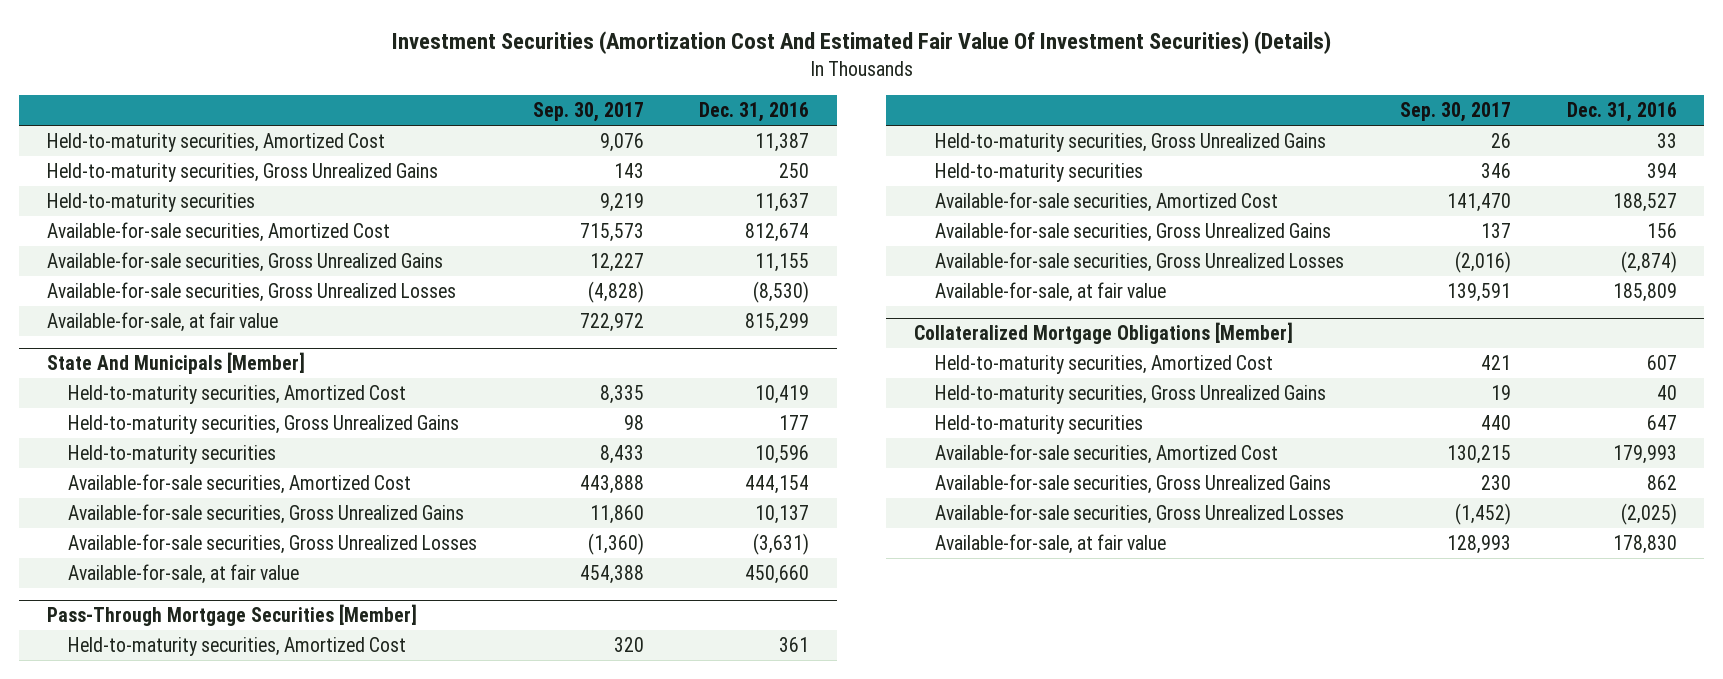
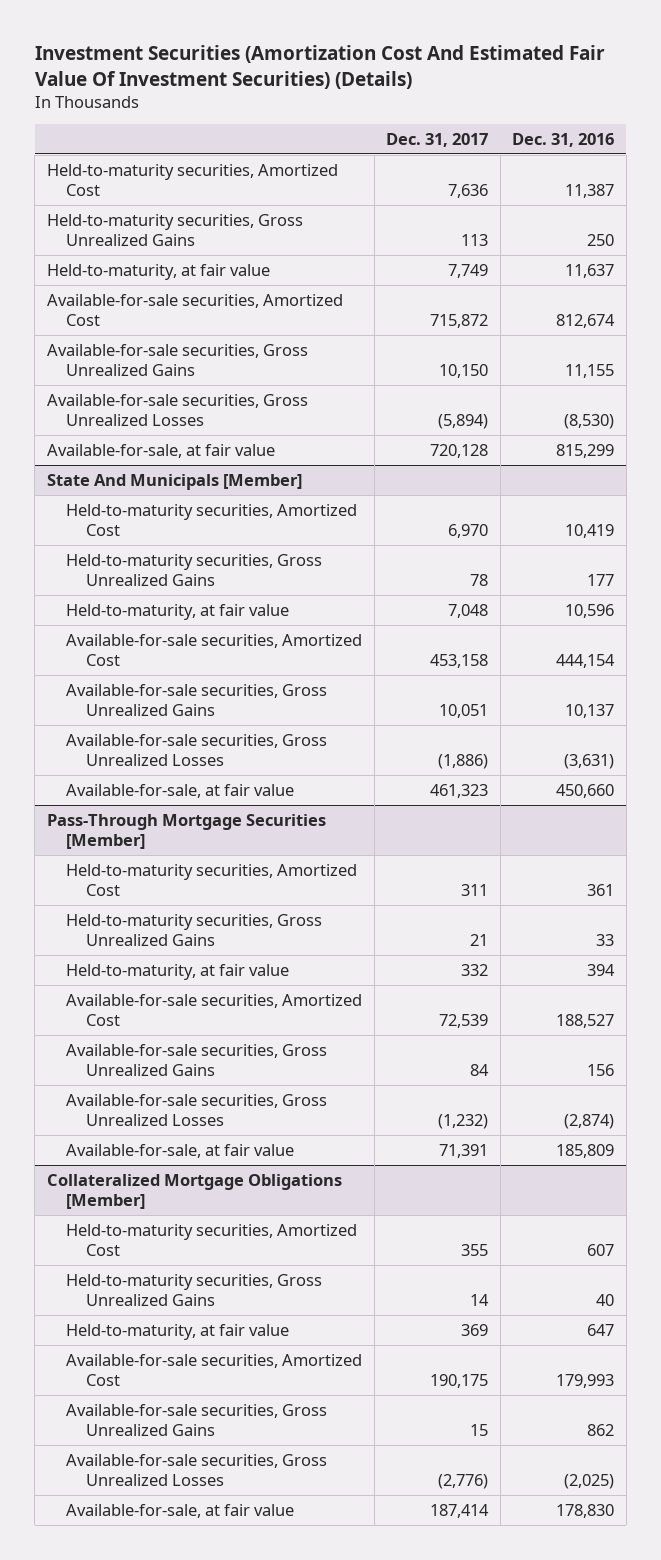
[532,102,644,123] Sep. 30, 2017 -> none
none -> [386,132,489,147] Dec. 31, 2017
[46,193,255,213] Held-to-maturity securities -> [46,263,270,280] Held-to-maturity, at fair value
[67,445,276,465] Held-to-maturity securities -> [66,603,290,620] Held-to-maturity, at fair value
[934,163,1143,183] Held-to-maturity securities -> [66,963,290,980] Held-to-maturity, at fair value
[934,415,1143,435] Held-to-maturity securities -> [66,1323,290,1340] Held-to-maturity, at fair value

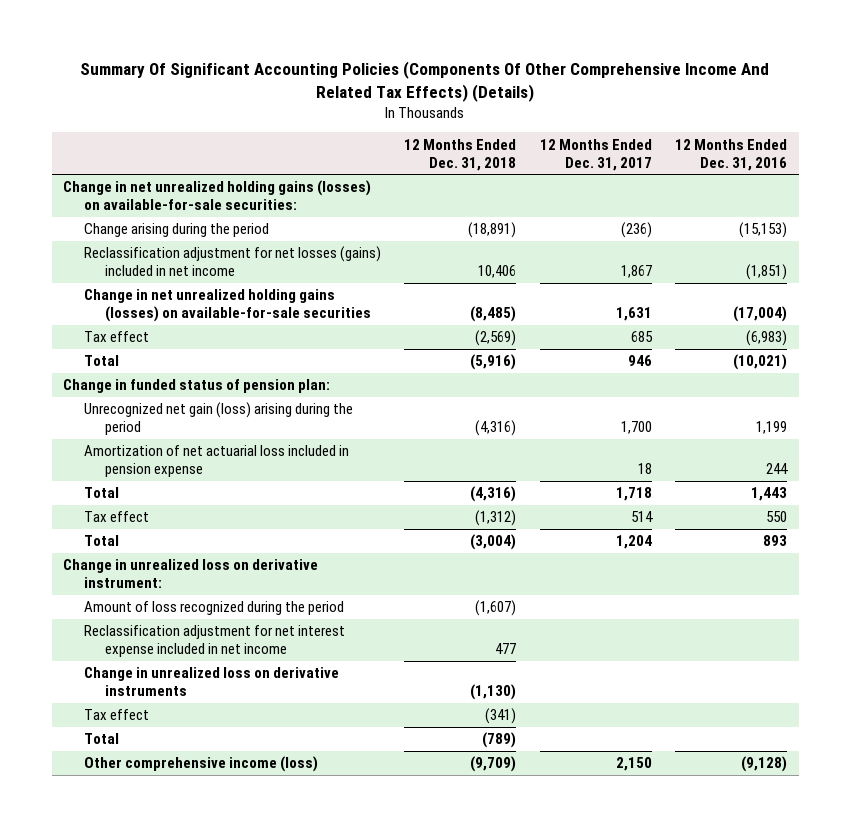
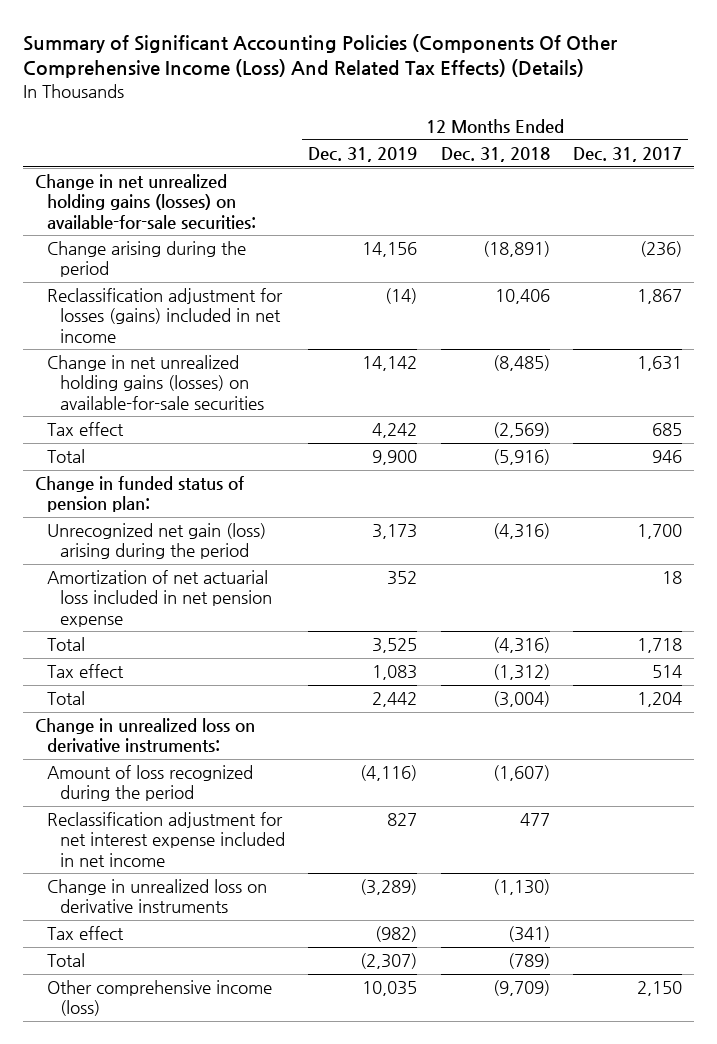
[80,60,770,102] Summary Of Significant Accounting Policies (Components Of Other Comprehensive Income And Related Tax Effects) (Details) -> [23,33,618,79] Summary of Significant Accounting Policies (Components Of Other Comprehensive Income (Loss) And Related Tax Effects) (Details)
[675,138,788,171] 12 Months Ended Dec. 31, 2016 -> none
none -> [308,146,418,162] Dec. 31, 2019
[84,246,382,277] Reclassification adjustment for net losses (gains) included in net income -> [47,288,284,343] Reclassification adjustment for losses (gains) included in net income
[84,445,350,478] Amortization of net actuarial loss included in pension expense -> [47,570,272,627] Amortization of net actuarial loss included in net pension expense
[63,559,319,589] Change in unrealized loss on derivative instrument: -> [34,718,255,753] Change in unrealized loss on derivative instruments:

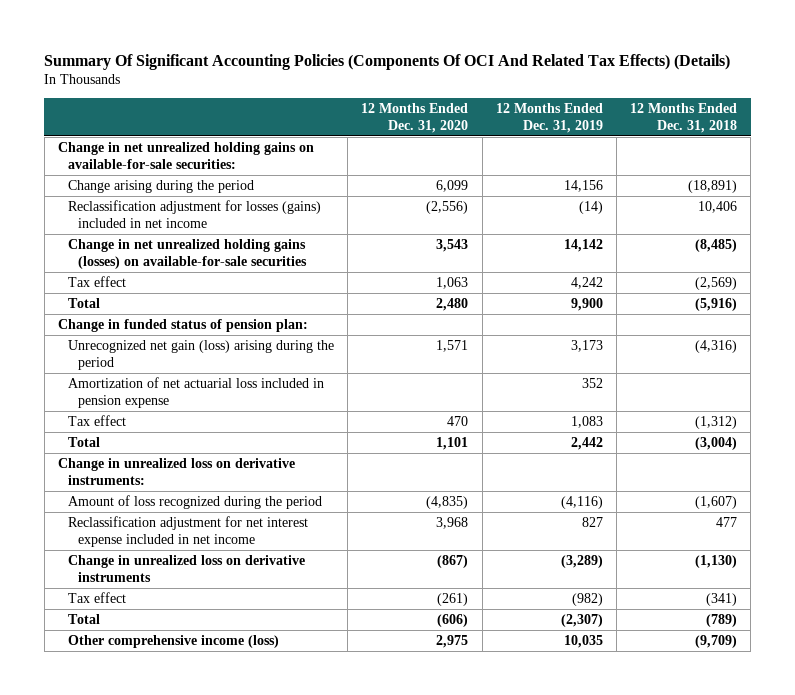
[23,33,618,79] Summary of Significant Accounting Policies (Components Of Other Comprehensive Income (Loss) And Related Tax Effects) (Details) -> [44,53,731,70] Summary Of Significant Accounting Policies (Components Of OCI And Related Tax Effects) (Details)
[573,146,683,162] Dec. 31, 2017 -> none
none -> [361,103,469,134] 12 Months Ended Dec. 31, 2020
[34,174,257,230] Change in net unrealized holding gains (losses) on available-for-sale securities: -> [57,141,314,169] Change in net unrealized holding gains on available-for-sale securities:
[47,637,86,652] Total -> none
[47,570,272,627] Amortization of net actuarial loss included in net pension expense -> [67,376,324,408] Amortization of net actuarial loss included in pension expense

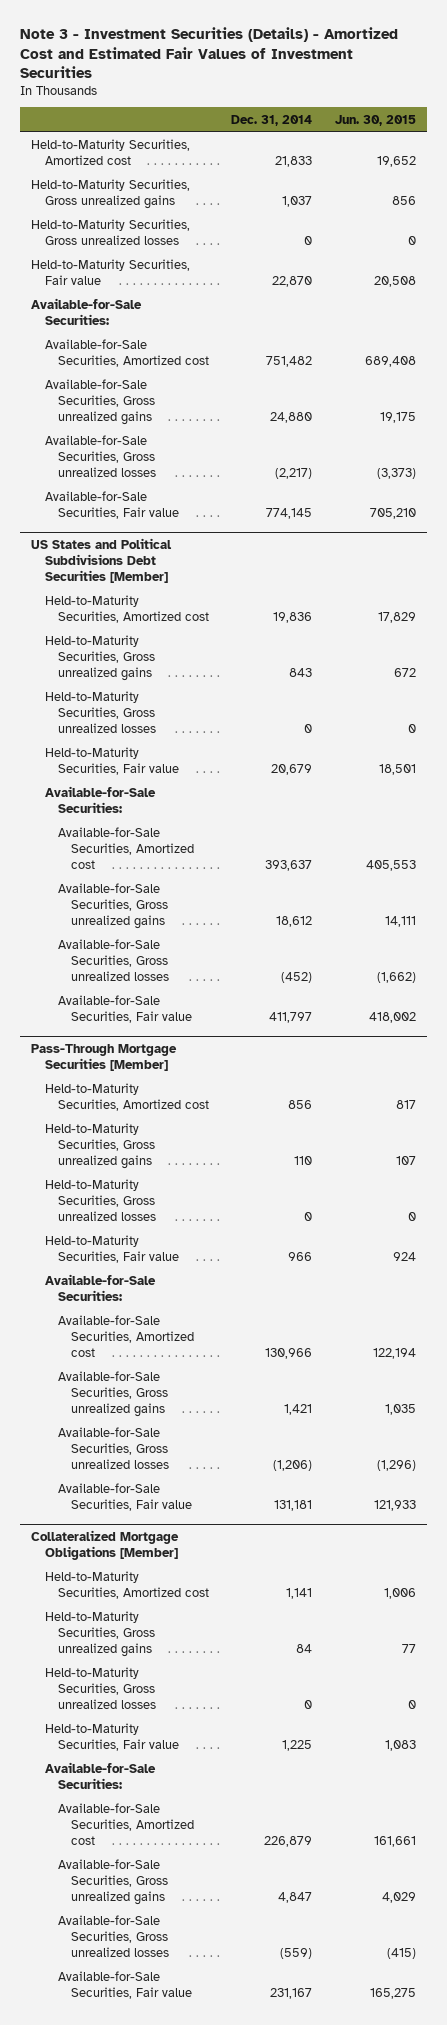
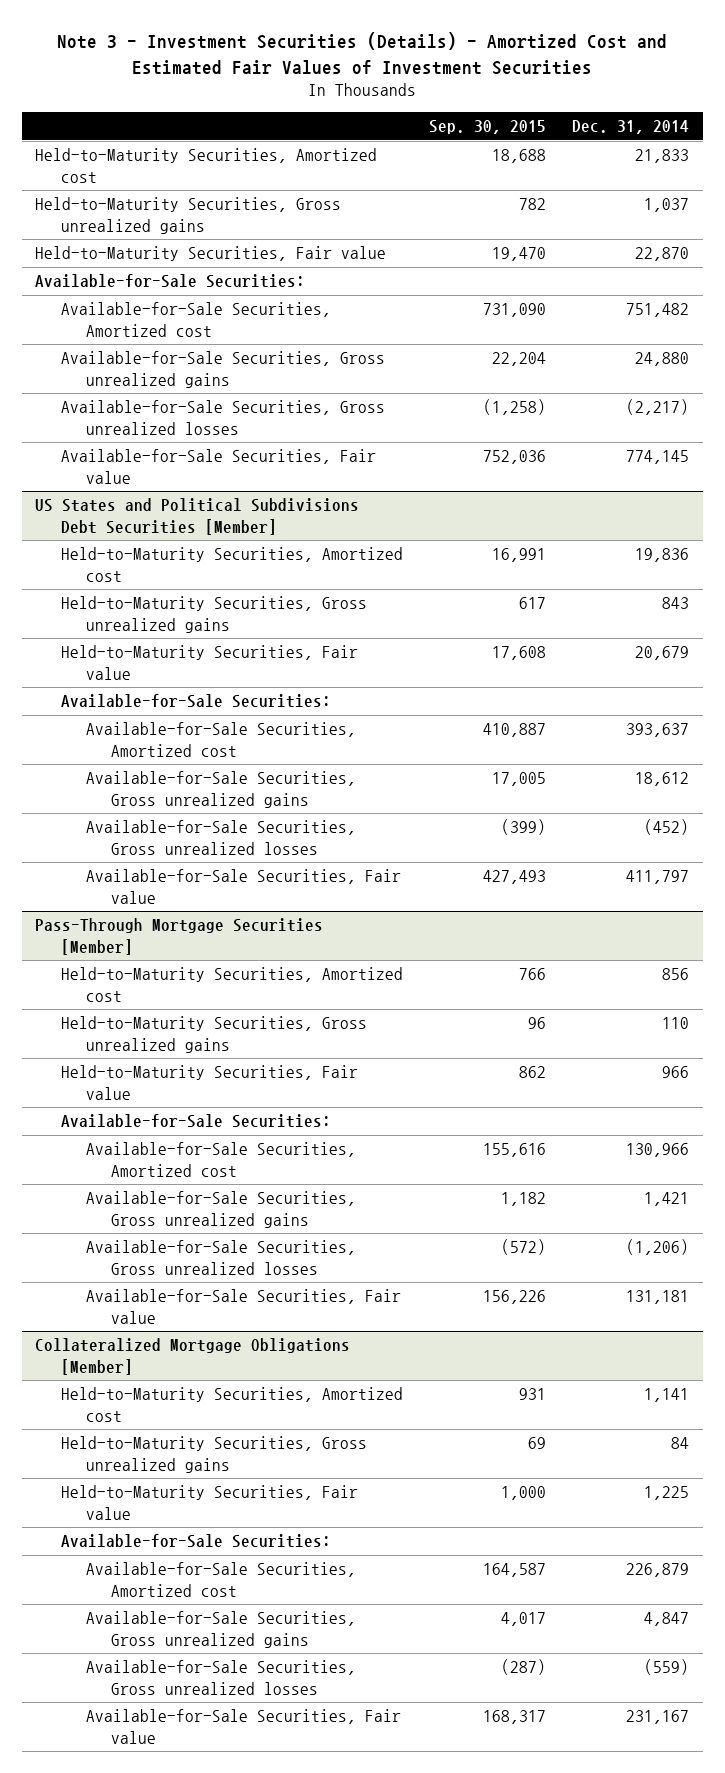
[334,114,416,126] Jun. 30, 2015 -> none
none -> [429,120,547,135] Sep. 30, 2015
[31,219,191,246] Held-to-Maturity Securities, Gross unrealized losses -> none
[44,691,156,733] Held-to-Maturity Securities, Gross unrealized losses -> none
[44,1179,156,1221] Held-to-Maturity Securities, Gross unrealized losses -> none
[44,1667,156,1709] Held-to-Maturity Securities, Gross unrealized losses -> none

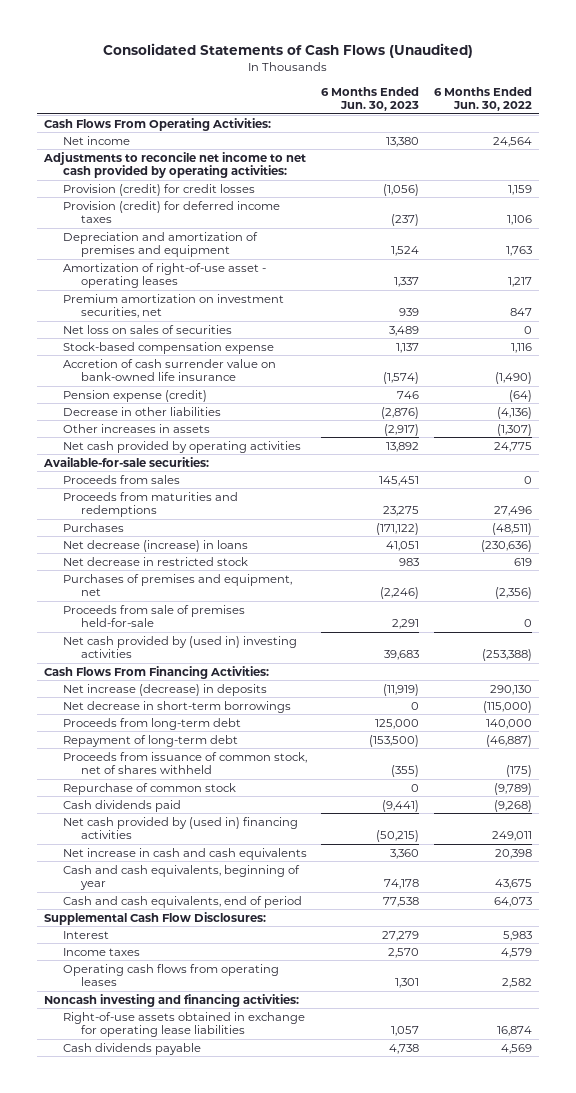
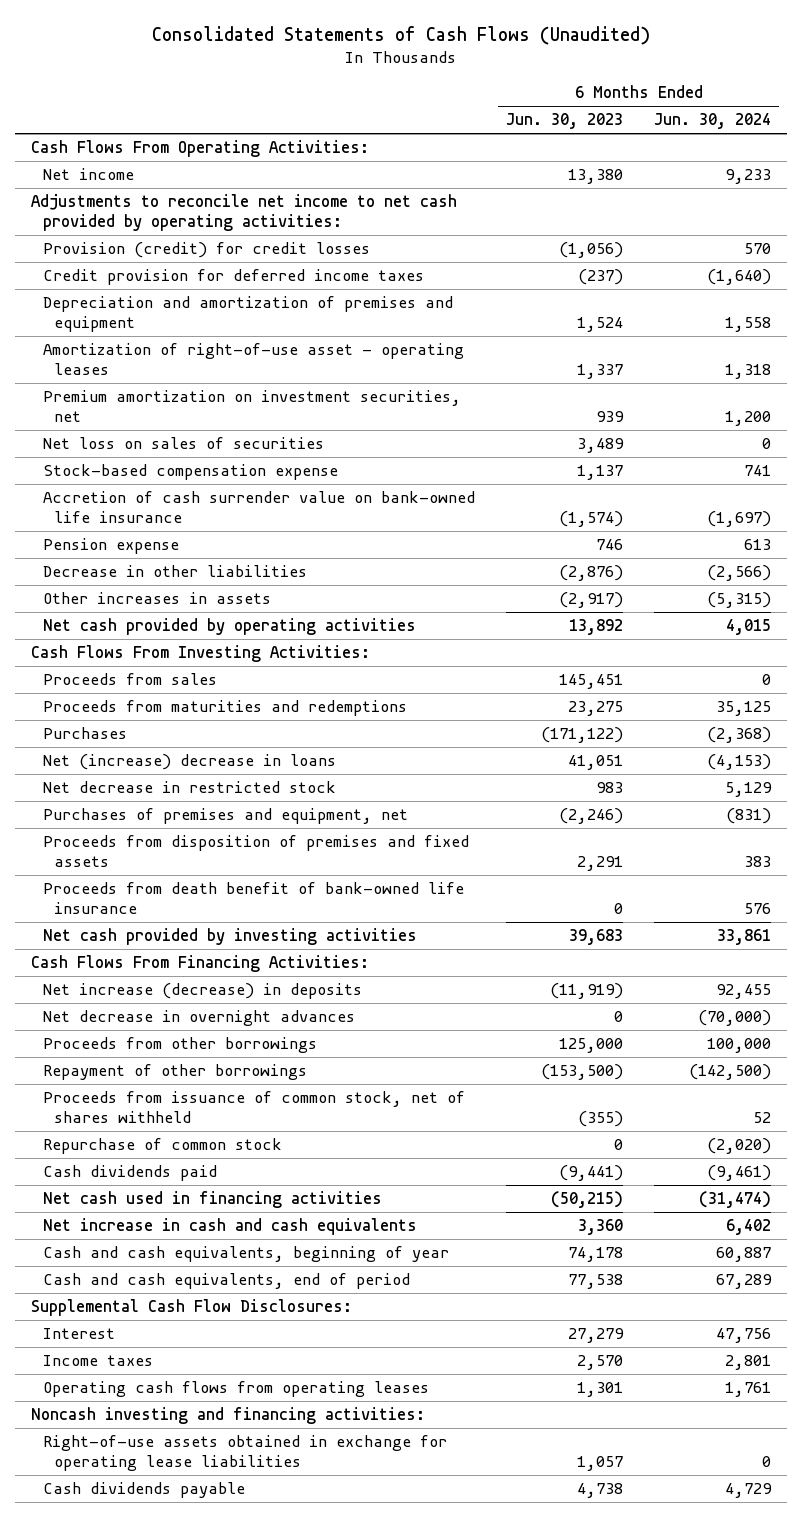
[433,86,532,112] 6 Months Ended Jun. 30, 2022 -> none
none -> [654,113,772,130] Jun. 30, 2024
[62,200,280,224] Provision (credit) for deferred income taxes -> [42,269,424,286] Credit provision for deferred income taxes
[62,389,207,402] Pension expense (credit) -> [42,538,179,555] Pension expense
[43,456,210,467] Available-for-sale securities: -> none
none -> [30,645,370,663] Cash Flows From Investing Activities:
[62,539,248,552] Net decrease (increase) in loans -> [42,754,336,771] Net (increase) decrease in loans
[62,604,245,628] Proceeds from sale of premises held-for-sale -> [42,835,469,867] Proceeds from disposition of premises and fixed assets
none -> [42,882,464,914] Proceeds from death benefit of bank-owned life insurance
[62,635,297,659] Net cash provided by (used in) investing activities -> [42,928,417,946] Net cash provided by investing activities
[62,700,291,713] Net decrease in short-term borrowings -> [42,1010,355,1027] Net decrease in overnight advances
[62,717,241,730] Proceeds from long-term debt -> [42,1037,317,1054] Proceeds from other borrowings
[62,734,238,747] Repayment of long-term debt -> [42,1064,307,1081] Repayment of other borrowings
[62,816,298,840] Net cash provided by (used in) financing activities -> [42,1191,382,1209] Net cash used in financing activities

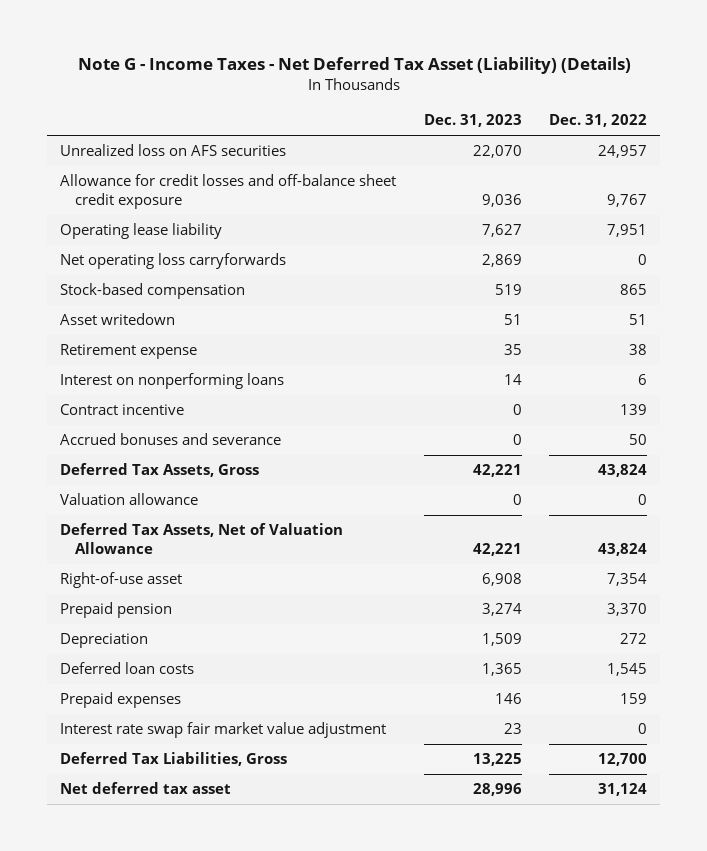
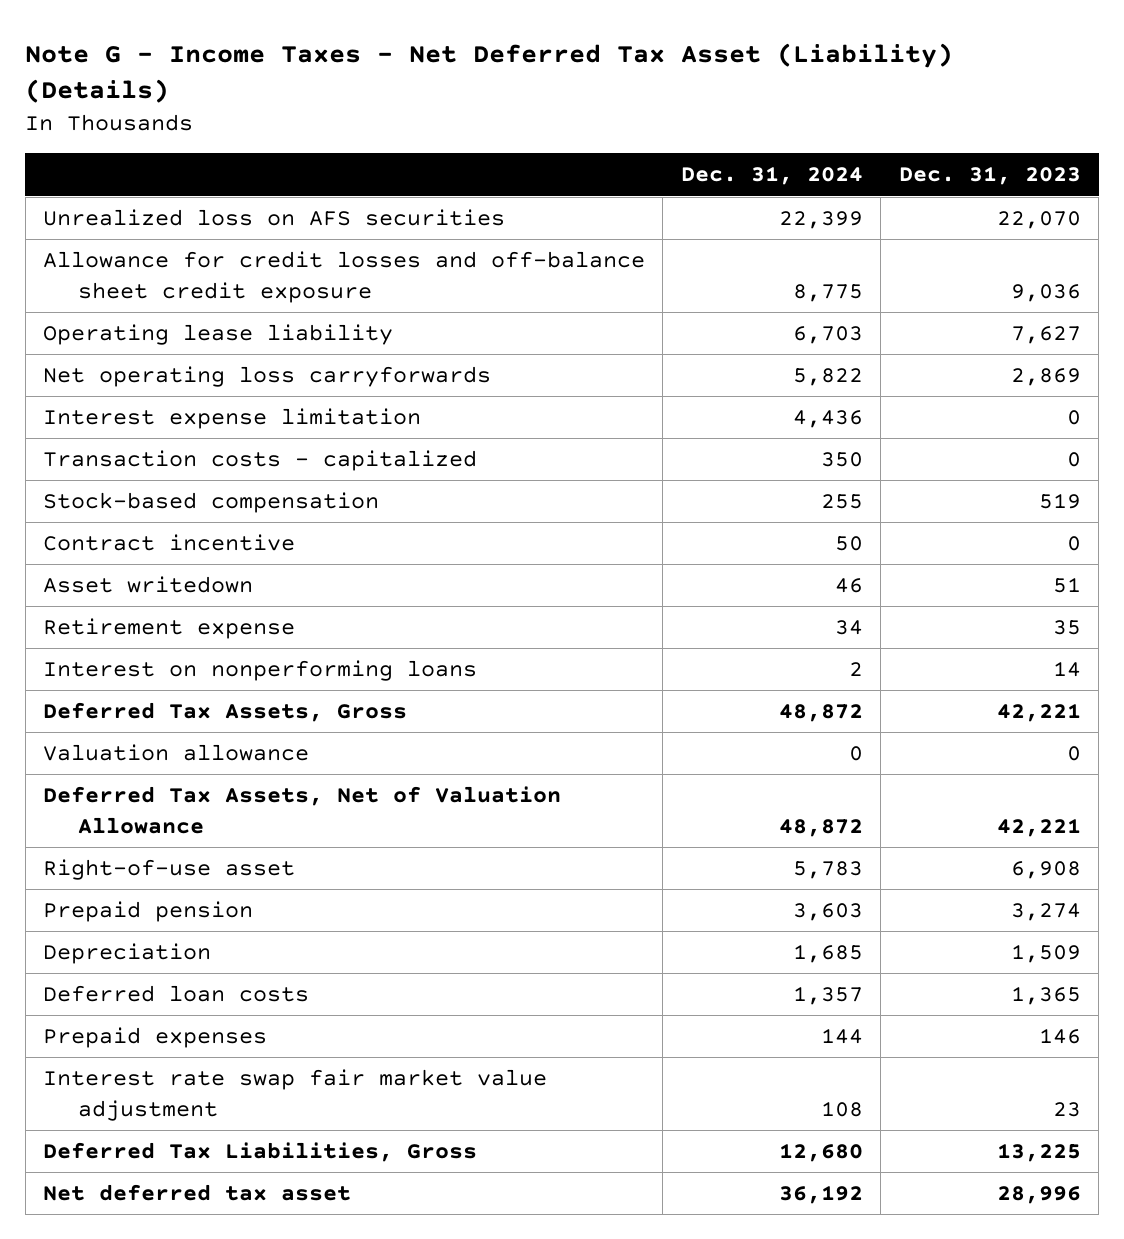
[548,114,647,128] Dec. 31, 2022 -> none
none -> [680,166,863,186] Dec. 31, 2024
none -> [43,408,422,430] Interest expense limitation
none -> [43,450,478,472] Transaction costs - capitalized
[60,404,185,416] Contract incentive -> [43,534,296,552] Contract incentive
[60,433,282,446] Accrued bonuses and severance -> none

